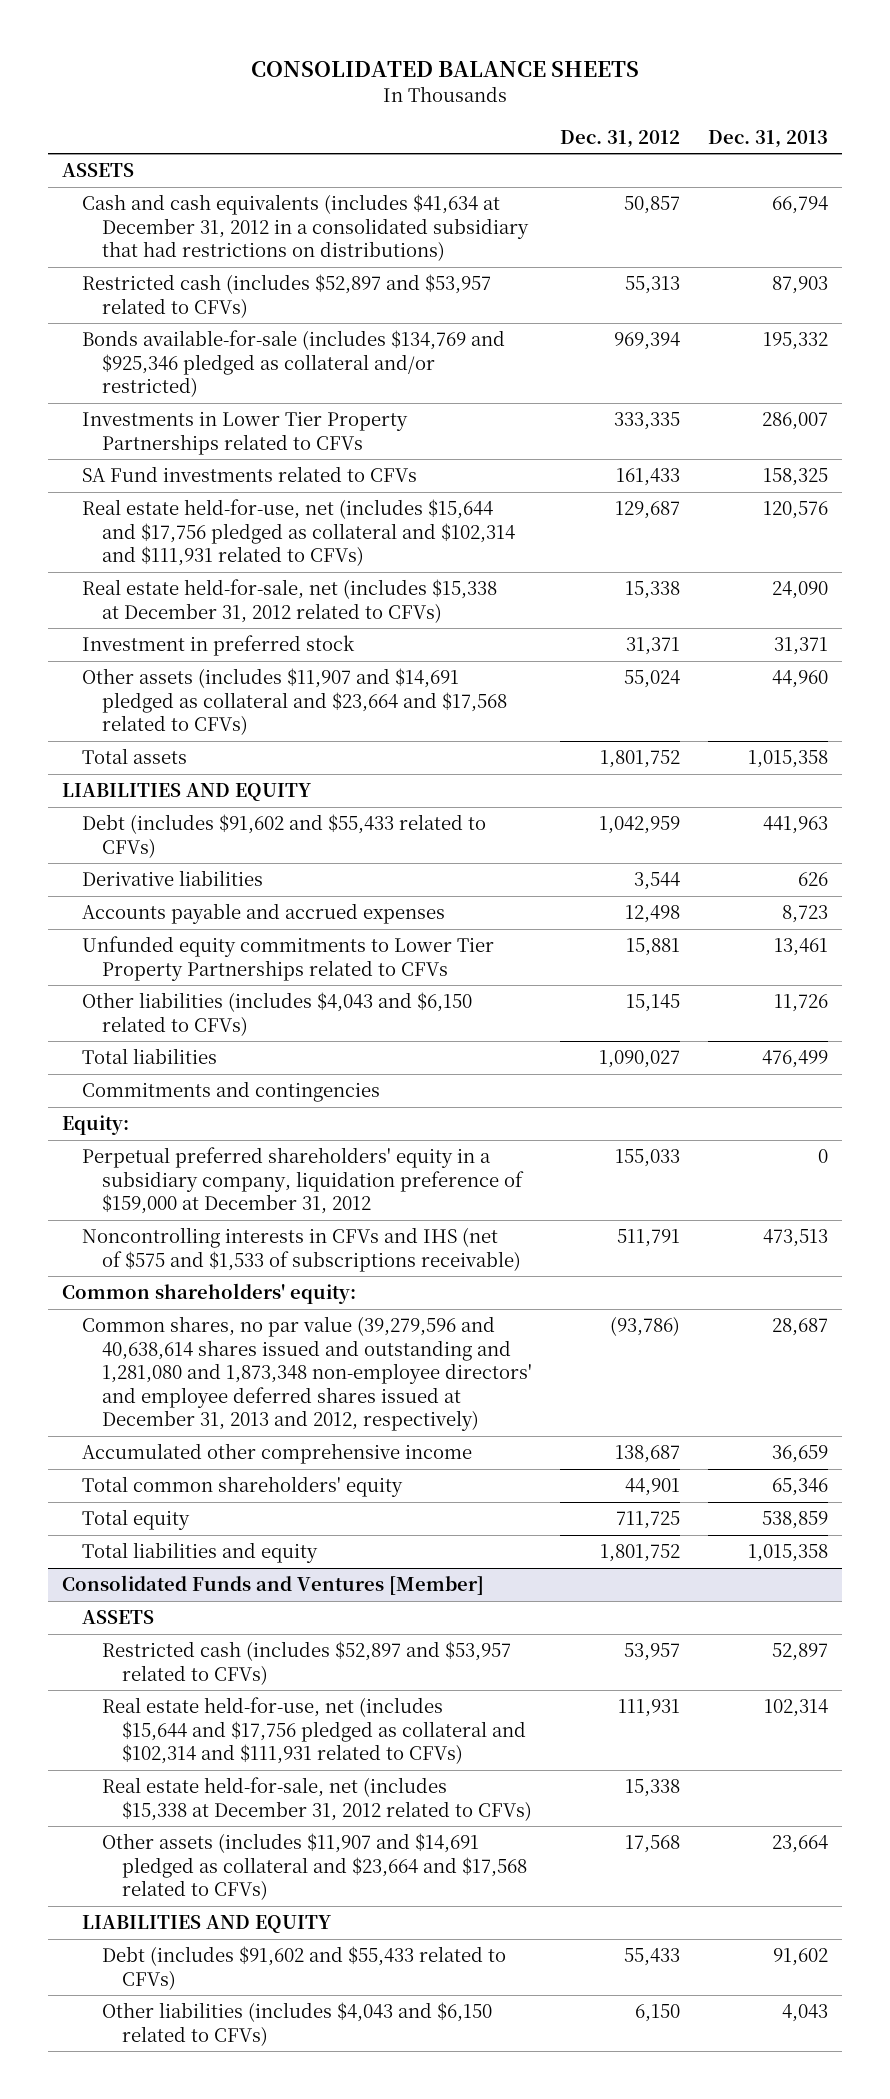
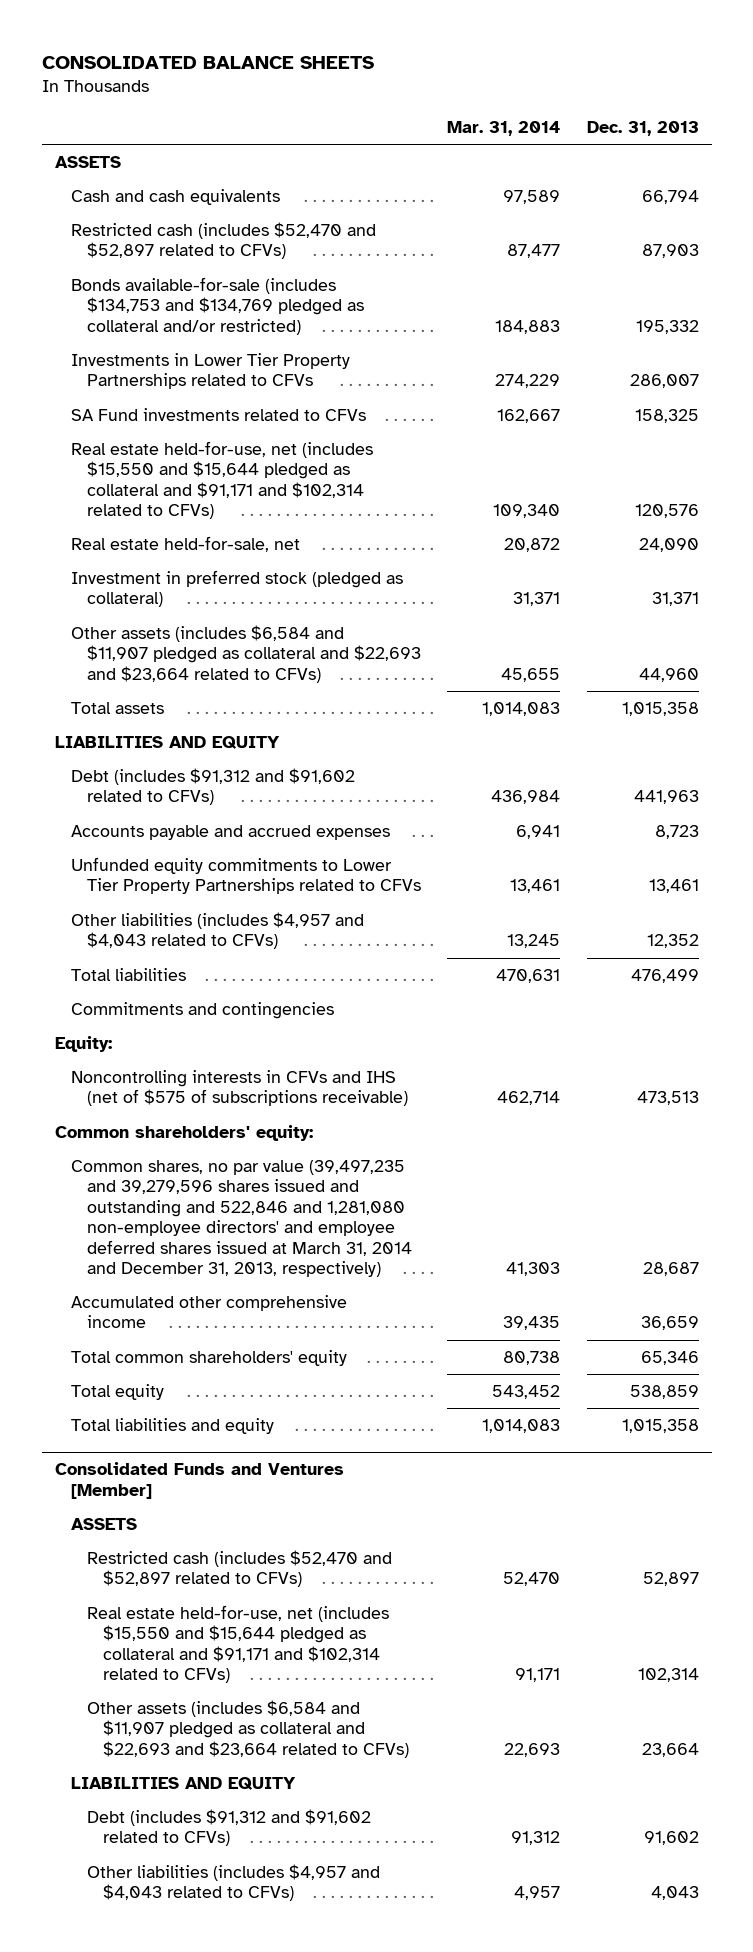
[559,129,680,148] Dec. 31, 2012 -> none
none -> [447,120,561,136] Mar. 31, 2014
[81,194,530,262] Cash and cash equivalents (includes $41,634 at December 31, 2012 in a consolidated subsidiary that had restrictions on distributions) -> [70,189,280,206] Cash and cash equivalents
[81,274,491,318] Restricted cash (includes $52,897 and $53,957 related to CFVs) -> [70,222,376,260] Restricted cash (includes $52,470 and $52,897 related to CFVs)
[81,330,505,398] Bonds available-for-sale (includes $134,769 and $925,346 pledged as collateral and/or restricted) -> [70,277,364,335] Bonds available-for-sale (includes $134,753 and $134,769 pledged as collateral and/or restricted)
[81,499,516,567] Real estate held-for-use, net (includes $15,644 and $17,756 pledged as collateral and $102,314 and $111,931 related to CFVs) -> [70,441,373,520] Real estate held-for-use, net (includes $15,550 and $15,644 pledged as collateral and $91,171 and $102,314 related to CFVs)
[81,579,497,623] Real estate held-for-sale, net (includes $15,338 at December 31, 2012 related to CFVs) -> [70,536,300,553] Real estate held-for-sale, net
[81,635,355,657] Investment in preferred stock -> [70,570,403,608] Investment in preferred stock (pledged as collateral)
[81,668,508,736] Other assets (includes $11,907 and $14,691 pledged as collateral and $23,664 and $17,568 related to CFVs) -> [70,625,421,683] Other assets (includes $6,584 and $11,907 pledged as collateral and $22,693 and $23,664 related to CFVs)
[81,870,263,887] Derivative liabilities -> none
[81,814,486,858] Debt (includes $91,602 and $55,433 related to CFVs) -> [70,768,355,806] Debt (includes $91,312 and $91,602 related to CFVs)
[81,992,472,1036] Other liabilities (includes $4,043 and $6,150 related to CFVs) -> [70,912,364,950] Other liabilities (includes $4,957 and $4,043 related to CFVs)
[773,994,828,1013] 11,726 -> [646,934,699,949] 12,352
[81,1147,525,1215] Perpetual preferred shareholders' equity in a subsidiary company, liquidation preference of $159,000 at December 31, 2012 -> none
[81,1227,522,1272] Noncontrolling interests in CFVs and IHS (net of $575 and $1,533 of subscriptions receivable) -> [70,1070,408,1107] Noncontrolling interests in CFVs and IHS (net of $575 of subscriptions receivable)
[81,1316,533,1431] Common shares, no par value (39,279,596 and 40,638,614 shares issued and outstanding and 1,281,080 and 1,873,348 non-employee directors' and employee deferred shares issued at December 31, 2013 and 2012, respectively) -> [70,1160,412,1277] Common shares, no par value (39,497,235 and 39,279,596 shares issued and outstanding and 522,846 and 1,281,080 non-employee directors' and employee deferred shares issued at March 31, 2014 and December 31, 2013, respectively)
[102,1777,533,1821] Real estate held-for-sale, net (includes $15,338 at December 31, 2012 related to CFVs) -> none
[102,1641,512,1685] Restricted cash (includes $52,897 and $53,957 related to CFVs) -> [86,1550,392,1588] Restricted cash (includes $52,470 and $52,897 related to CFVs)
[102,1697,527,1765] Real estate held-for-use, net (includes $15,644 and $17,756 pledged as collateral and $102,314 and $111,931 related to CFVs) -> [86,1605,389,1684] Real estate held-for-use, net (includes $15,550 and $15,644 pledged as collateral and $91,171 and $102,314 related to CFVs)
[102,1833,528,1901] Other assets (includes $11,907 and $14,691 pledged as collateral and $23,664 and $17,568 related to CFVs) -> [86,1700,409,1758] Other assets (includes $6,584 and $11,907 pledged as collateral and $22,693 and $23,664 related to CFVs)
[102,1946,507,1990] Debt (includes $91,602 and $55,433 related to CFVs) -> [86,1809,371,1847] Debt (includes $91,312 and $91,602 related to CFVs)
[102,2002,493,2046] Other liabilities (includes $4,043 and $6,150 related to CFVs) -> [86,1864,380,1902] Other liabilities (includes $4,957 and $4,043 related to CFVs)

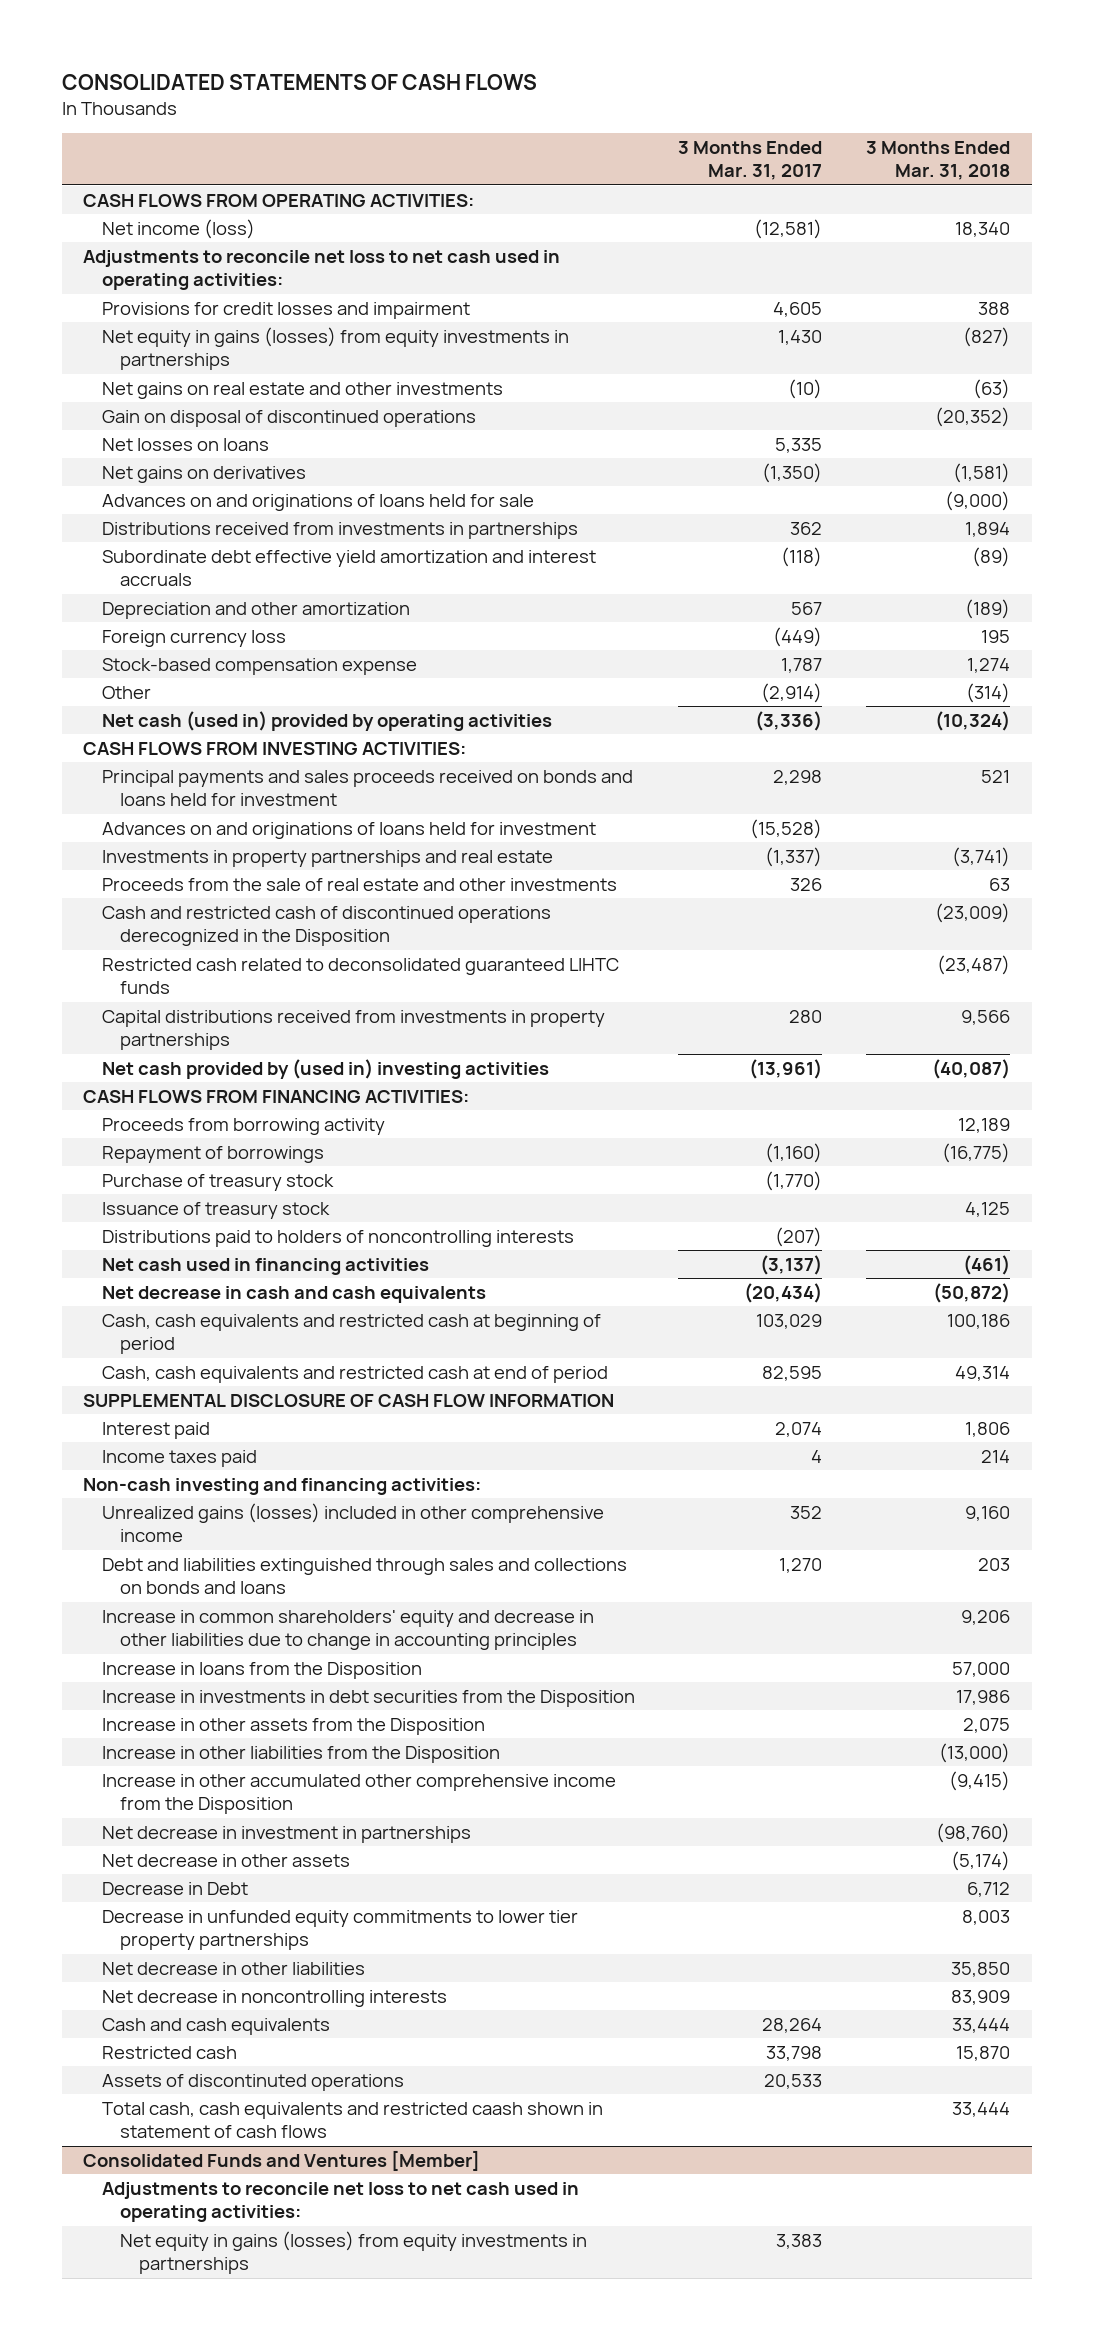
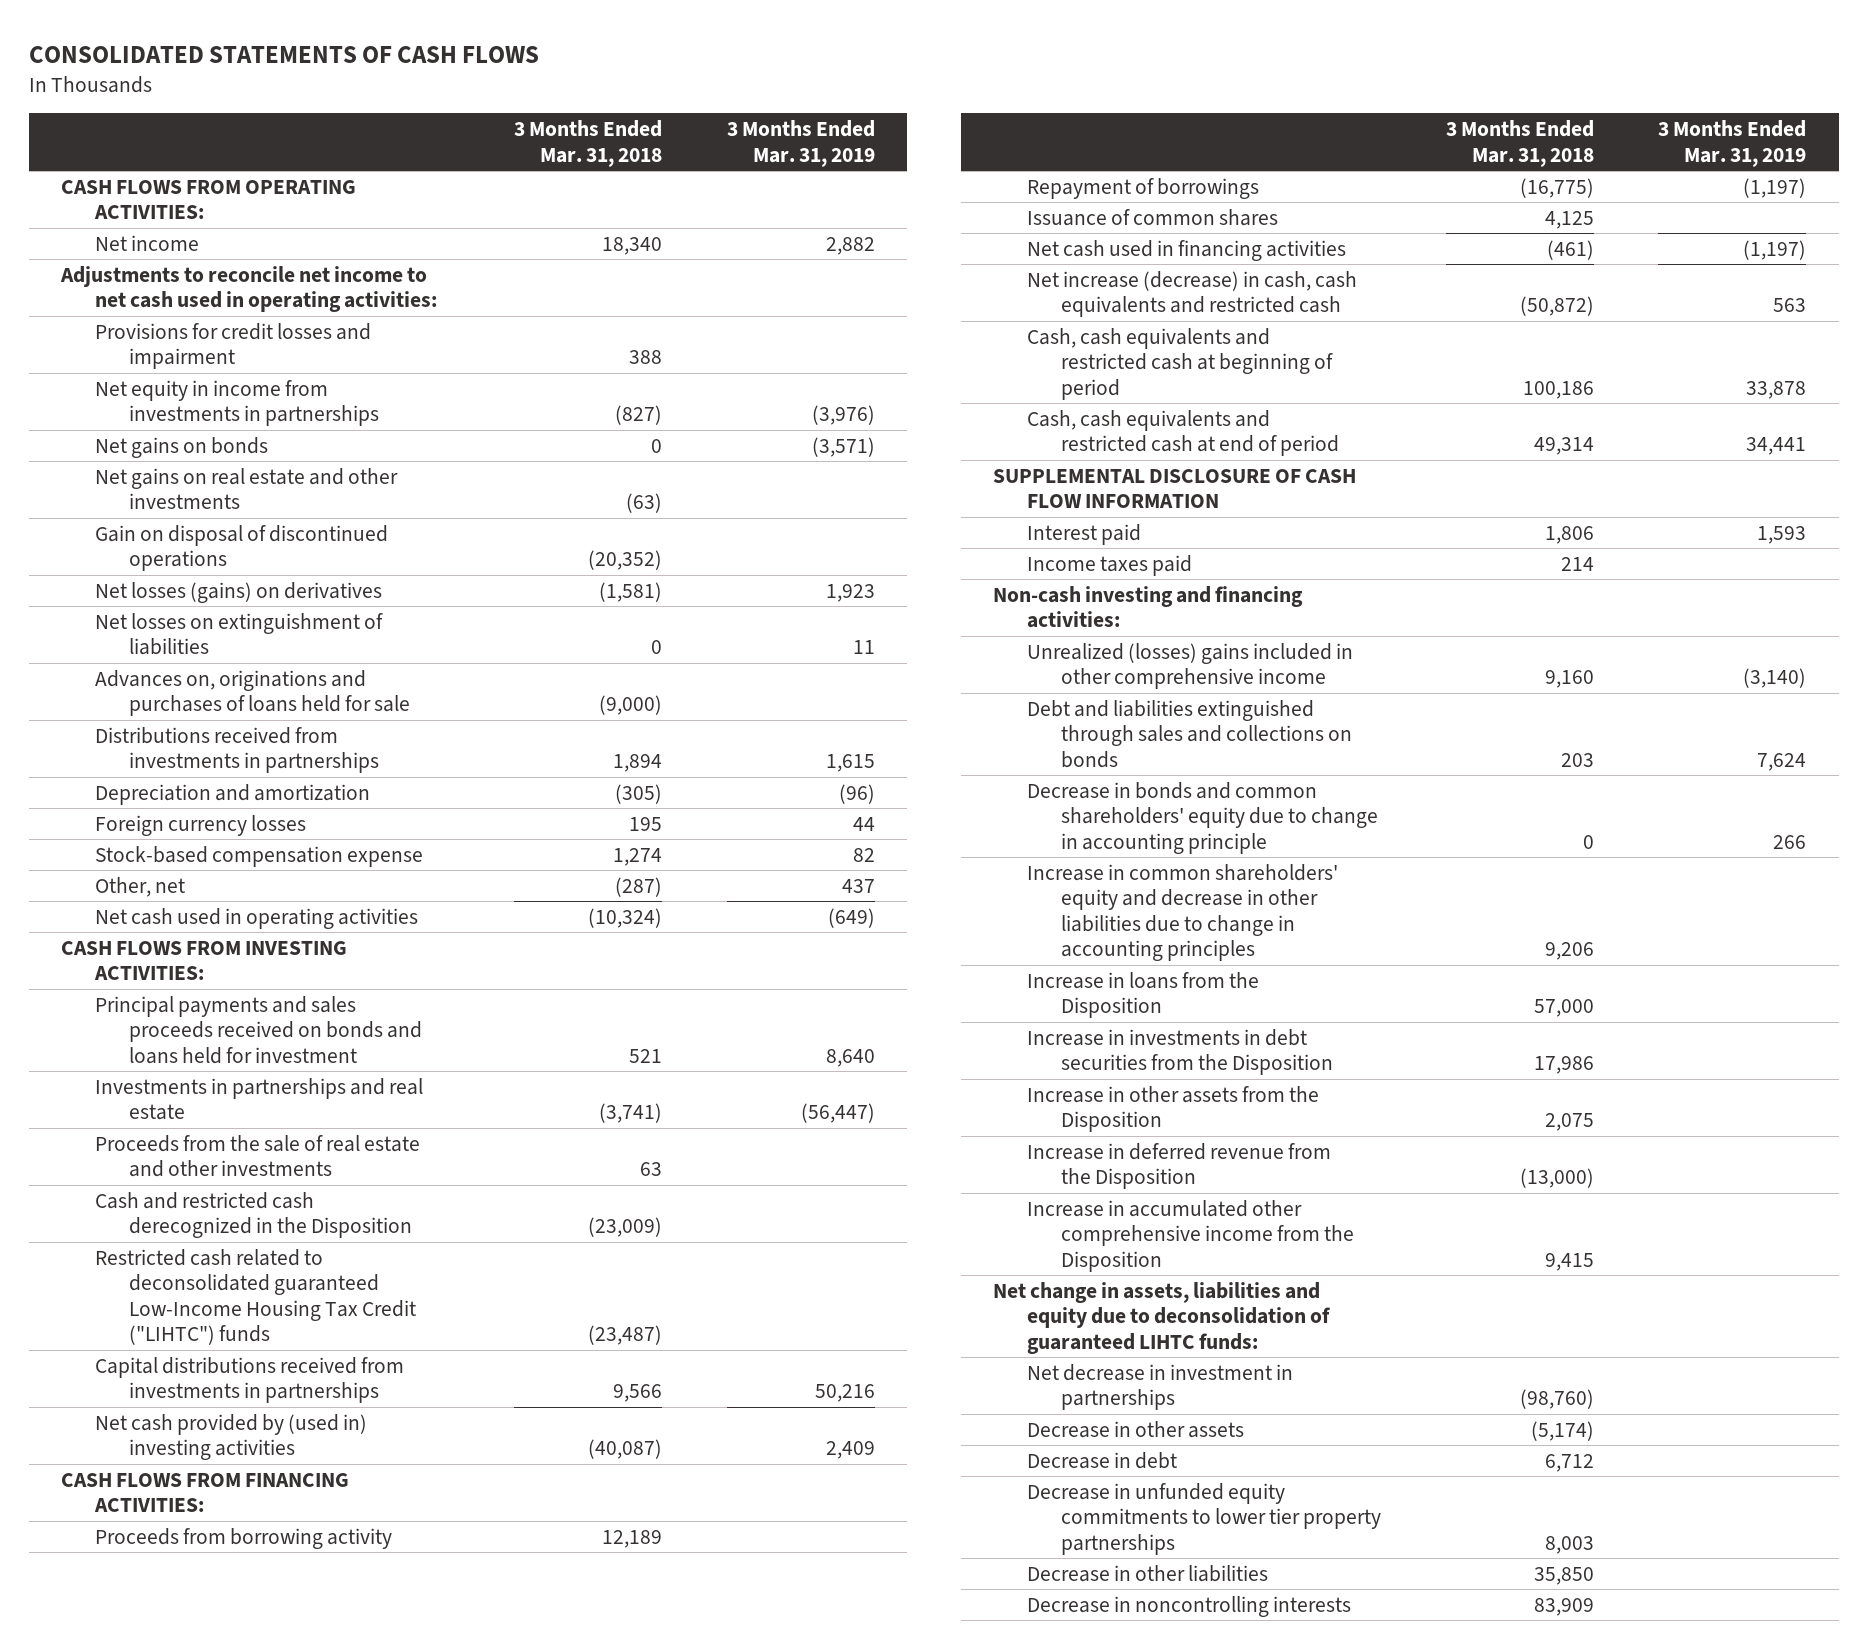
[678,140,823,181] 3 Months Ended Mar. 31, 2017 -> none
none -> [726,120,875,167] 3 Months Ended Mar. 31, 2019
[101,218,255,239] Net income (loss) -> [95,234,200,251] Net income
[83,249,561,291] Adjustments to reconcile net loss to net cash used in operating activities: -> [60,265,438,313] Adjustments to reconcile net income to net cash used in operating activities:
[101,326,569,371] Net equity in gains (losses) from equity investments in partnerships -> [95,379,380,427] Net equity in income from investments in partnerships
none -> [95,436,269,458] Net gains on bonds
[101,437,269,451] Net losses on loans -> none
[101,465,306,483] Net gains on derivatives -> [95,581,383,603] Net losses (gains) on derivatives
none -> [95,612,384,656] Net losses on extinguishment of liabilities
[101,493,534,511] Advances on and originations of loans held for sale -> [95,669,411,717] Advances on, originations and purchases of loans held for sale
[101,549,596,587] Subordinate debt effective yield amortization and interest accruals -> none
[101,601,410,619] Depreciation and other amortization -> [95,783,371,805] Depreciation and amortization
[965,598,1011,619] (189) -> [614,783,662,804] (305)
[101,629,286,647] Foreign currency loss -> [95,814,307,836] Foreign currency losses
[101,685,151,699] Other -> [95,876,186,897] Other, net
[966,682,1011,703] (314) -> [614,876,662,897] (287)
[101,710,552,731] Net cash (used in) provided by operating activities -> [95,907,419,929] Net cash used in operating activities
[101,821,596,839] Advances on and originations of loans held for investment -> none
[101,849,553,867] Investments in property partnerships and real estate -> [95,1077,424,1121] Investments in partnerships and real estate
[101,905,551,947] Cash and restricted cash of discontinued operations derecognized in the Disposition -> [95,1191,413,1239] Cash and restricted cash derecognized in the Disposition
[101,957,619,995] Restricted cash related to deconsolidated guaranteed LIHTC funds -> [95,1248,417,1346] Restricted cash related to deconsolidated guaranteed Low-Income Housing Tax Credit ("LIHTC") funds
[101,1009,605,1051] Capital distributions received from investments in property partnerships -> [95,1356,405,1404] Capital distributions received from investments in partnerships
[101,1173,334,1191] Purchase of treasury stock -> none
[101,1229,574,1247] Distributions paid to holders of noncontrolling interests -> none
[101,1201,330,1219] Issuance of treasury stock -> [1027,208,1279,226] Issuance of common shares
[101,1285,486,1303] Net decrease in cash and cash equivalents -> [1027,270,1358,318] Net increase (decrease) in cash, cash equivalents and restricted cash
[101,1502,604,1543] Unrealized gains (losses) included in other comprehensive income -> [1027,642,1354,690] Unrealized (losses) gains included in other comprehensive income
[101,1557,627,1595] Debt and liabilities extinguished through sales and collections on bonds and loans -> [1027,699,1353,768] Debt and liabilities extinguished through sales and collections on bonds
none -> [1027,781,1379,854] Decrease in bonds and common shareholders' equity due to change in accounting principle
[101,1745,500,1763] Increase in other liabilities from the Disposition -> [1027,1142,1332,1190] Increase in deferred revenue from the Disposition
[101,1773,616,1815] Increase in other accumulated other comprehensive income from the Disposition -> [1027,1199,1355,1272] Increase in accumulated other comprehensive income from the Disposition
[949,1770,1011,1791] (9,415) -> [1544,1252,1594,1271] 9,415
none -> [993,1281,1331,1354] Net change in assets, liabilities and equity due to deconsolidation of guaranteed LIHTC funds:
[101,1853,350,1867] Net decrease in other assets -> [1027,1420,1245,1438] Decrease in other assets
[101,1881,248,1895] Decrease in Debt -> [1027,1451,1178,1469] Decrease in debt
[101,2017,330,2035] Cash and cash equivalents -> none
[101,2045,237,2059] Restricted cash -> none
[101,2073,404,2091] Assets of discontinuted operations -> none
[101,2101,603,2139] Total cash, cash equivalents and restricted caash shown in statement of cash flows -> none
[83,2149,481,2171] Consolidated Funds and Ventures [Member] -> none
[101,2181,579,2223] Adjustments to reconcile net loss to net cash used in operating activities: -> none
[120,2230,588,2275] Net equity in gains (losses) from equity investments in partnerships -> none
[101,1961,365,1975] Net decrease in other liabilities -> [1027,1564,1269,1582] Decrease in other liabilities
[101,1989,447,2007] Net decrease in noncontrolling interests -> [1027,1595,1352,1617] Decrease in noncontrolling interests

